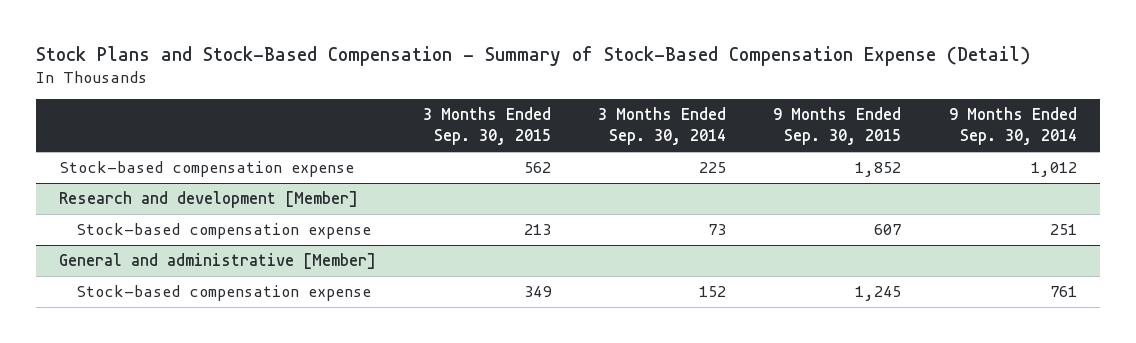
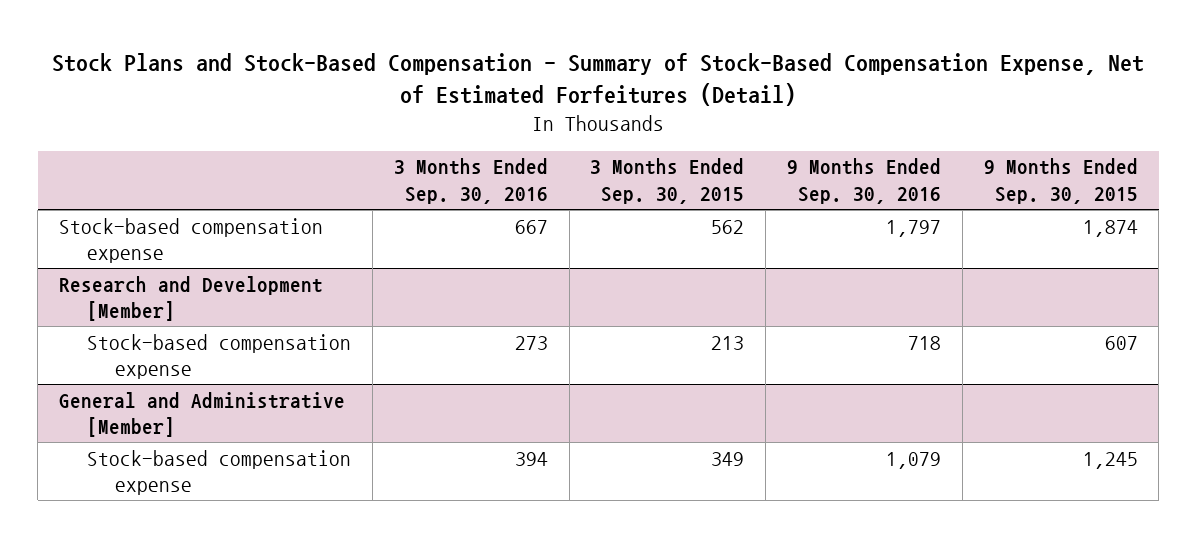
[35,45,1030,66] Stock Plans and Stock-Based Compensation - Summary of Stock-Based Compensation Expense (Detail) -> [52,52,1145,107] Stock Plans and Stock-Based Compensation - Summary of Stock-Based Compensation Expense, Net of Estimated Forfeitures (Detail)
[598,107,727,146] 3 Months Ended Sep. 30, 2014 -> none
[948,107,1077,146] 9 Months Ended Sep. 30, 2014 -> none
none -> [393,158,548,205] 3 Months Ended Sep. 30, 2016
none -> [786,158,941,205] 9 Months Ended Sep. 30, 2016
[855,162,902,178] 1,852 -> [1082,219,1138,237] 1,874
[59,191,359,209] Research and development [Member] -> [58,275,323,322] Research and Development [Member]
[59,253,377,270] General and administrative [Member] -> [58,391,345,438] General and Administrative [Member]

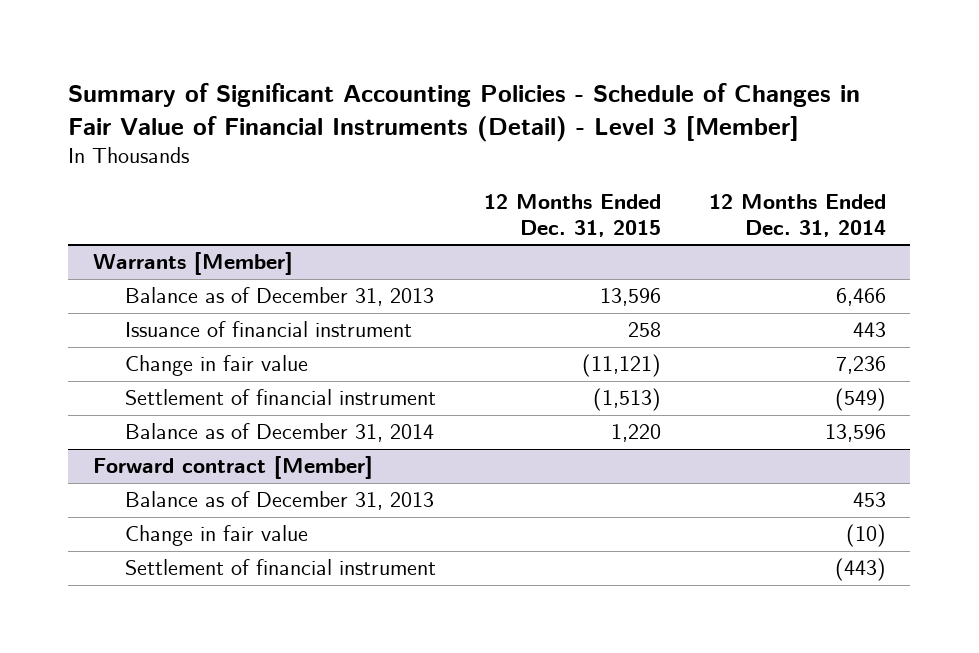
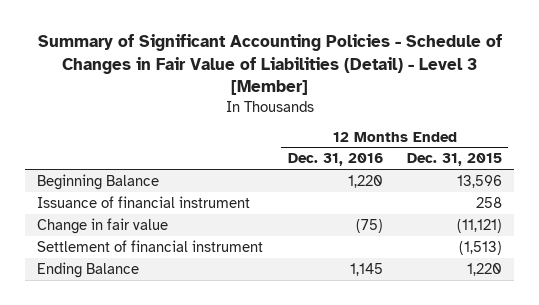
[68,82,861,142] Summary of Significant Accounting Policies - Schedule of Changes in Fair Value of Financial Instruments (Detail) - Level 3 [Member] -> [37,34,502,96] Summary of Significant Accounting Policies - Schedule of Changes in Fair Value of Liabilities (Detail) - Level 3 [Member]
[709,193,887,237] 12 Months Ended Dec. 31, 2014 -> none
none -> [287,153,383,167] Dec. 31, 2016
[92,252,293,276] Warrants [Member] -> none
[125,287,435,307] Balance as of December 31, 2013 -> [36,173,159,190] Beginning Balance
[92,456,373,480] Forward contract [Member] -> none
[125,491,435,511] Balance as of December 31, 2013 -> none
[125,525,309,547] Change in fair value -> none
[125,559,437,576] Settlement of financial instrument -> none
[125,423,435,443] Balance as of December 31, 2014 -> [36,261,139,278] Ending Balance

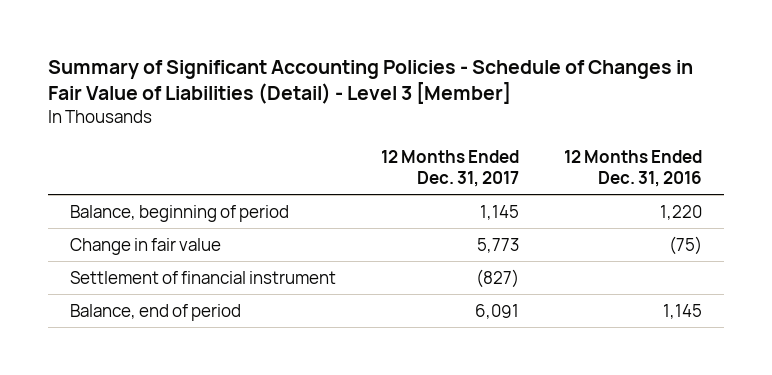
[407,153,503,167] Dec. 31, 2015 -> none
none -> [380,149,519,187] 12 Months Ended Dec. 31, 2017
[36,195,250,208] Issuance of financial instrument -> none
[36,173,159,190] Beginning Balance -> [70,204,290,222] Balance, beginning of period
[36,261,139,278] Ending Balance -> [70,303,242,321] Balance, end of period

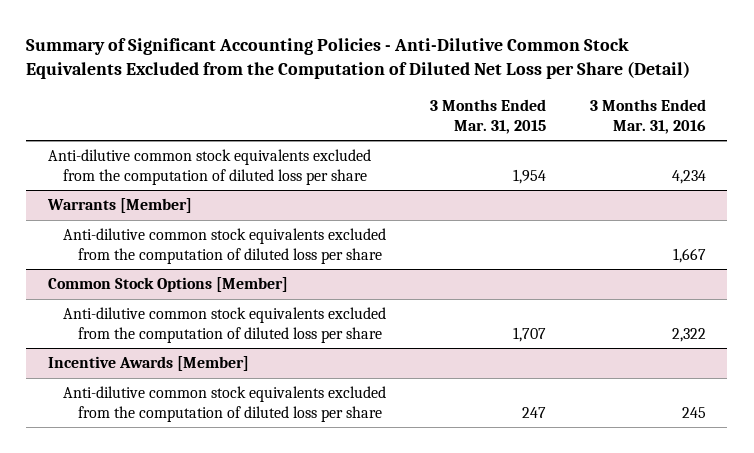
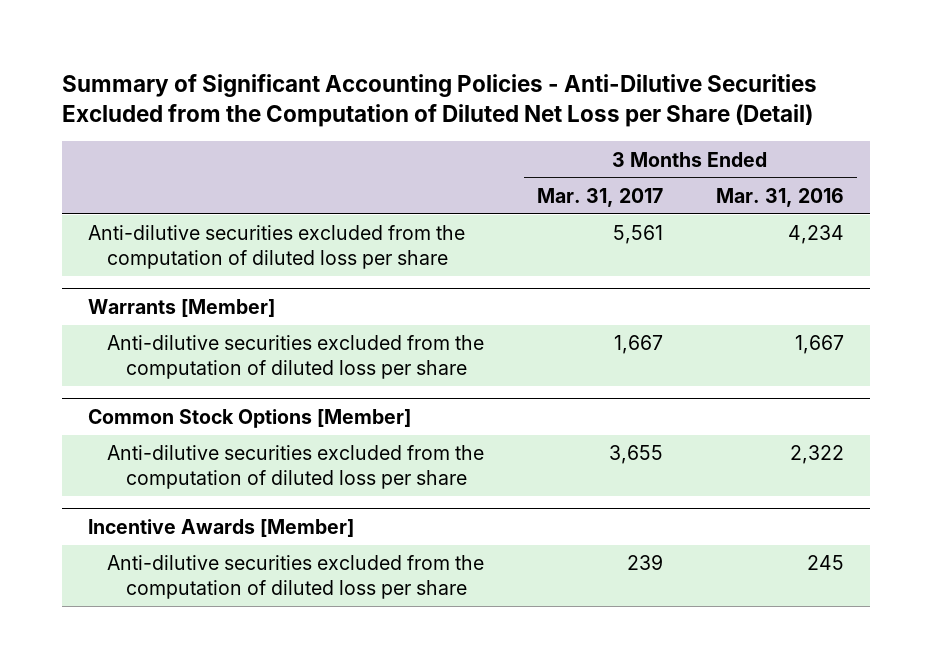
[26,37,691,80] Summary of Significant Accounting Policies - Anti-Dilutive Common Stock Equivalents Excluded from the Computation of Diluted Net Loss per Share (Detail) -> [61,73,817,128] Summary of Significant Accounting Policies - Anti-Dilutive Securities Excluded from the Computation of Diluted Net Loss per Share (Detail)
[429,99,546,134] 3 Months Ended Mar. 31, 2015 -> none
none -> [536,187,663,207] Mar. 31, 2017
[48,149,372,185] Anti-dilutive common stock equivalents excluded from the computation of diluted loss per share -> [87,225,465,270] Anti-dilutive securities excluded from the computation of diluted loss per share
[62,228,386,264] Anti-dilutive common stock equivalents excluded from the computation of diluted loss per share -> [107,335,485,380] Anti-dilutive securities excluded from the computation of diluted loss per share
[62,307,386,343] Anti-dilutive common stock equivalents excluded from the computation of diluted loss per share -> [107,445,485,490] Anti-dilutive securities excluded from the computation of diluted loss per share
[62,386,386,422] Anti-dilutive common stock equivalents excluded from the computation of diluted loss per share -> [107,555,485,600] Anti-dilutive securities excluded from the computation of diluted loss per share

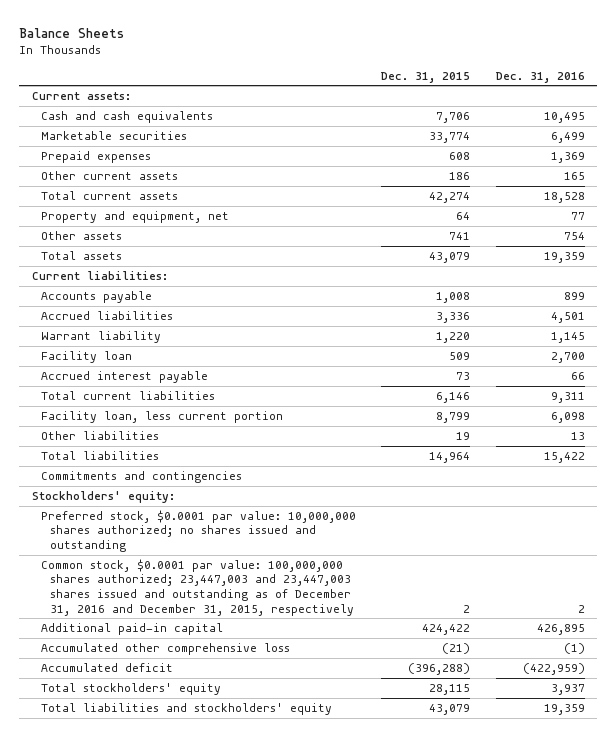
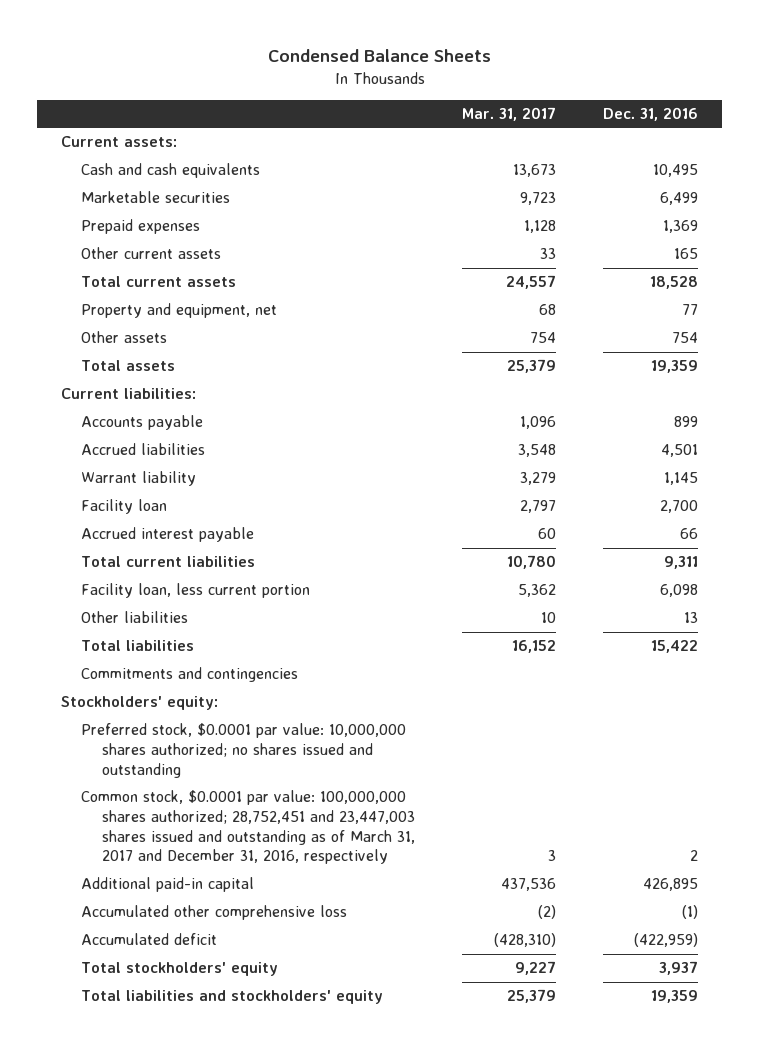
[19,27,125,38] Balance Sheets -> [267,49,491,63] Condensed Balance Sheets
[381,71,471,83] Dec. 31, 2015 -> none
none -> [461,106,556,121] Mar. 31, 2017
[40,558,355,616] Common stock, $0.0001 par value: 100,000,000 shares authorized; 23,447,003 and 23,447,003 shares issued and outstanding as of December 31, 2016 and December 31, 2015, respectively -> [81,790,415,865] Common stock, $0.0001 par value: 100,000,000 shares authorized; 28,752,451 and 23,447,003 shares issued and outstanding as of March 31, 2017 and December 31, 2016, respectively

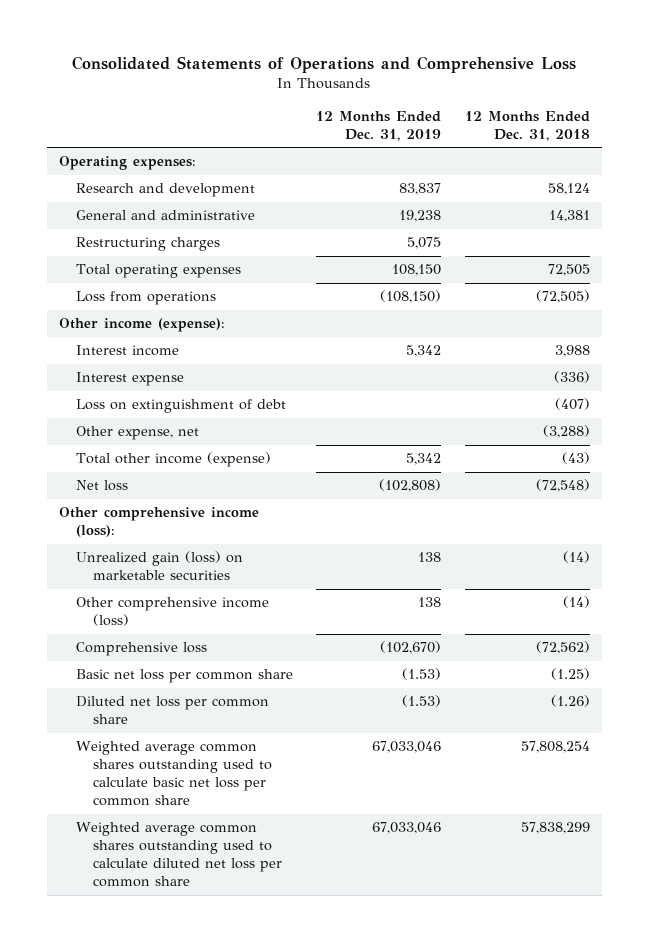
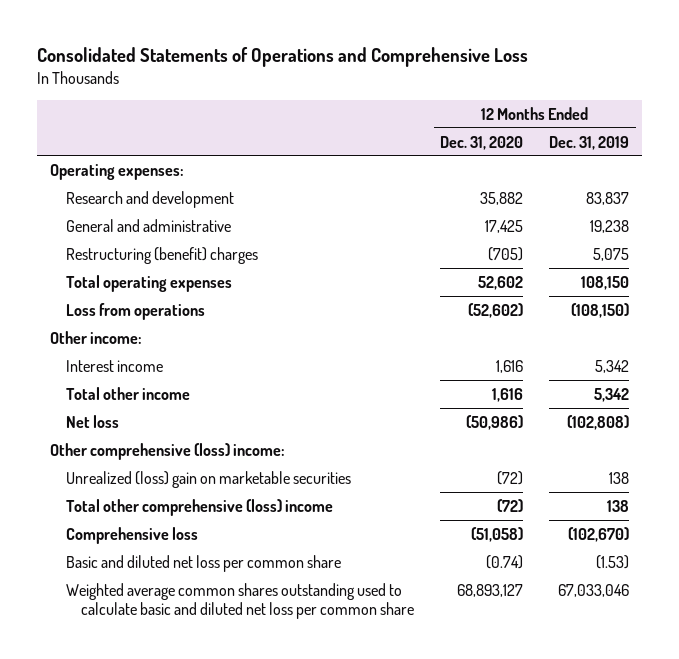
[464,111,590,141] 12 Months Ended Dec. 31, 2018 -> none
none -> [440,135,524,150] Dec. 31, 2020
[76,237,221,252] Restructuring charges -> [65,246,258,264] Restructuring (benefit) charges
[58,318,225,333] Other income (expense): -> [50,330,143,344] Other income:
[76,372,185,387] Interest expense -> none
[76,399,287,414] Loss on extinguishment of debt -> none
[76,426,200,441] Other expense, net -> none
[76,452,272,468] Total other income (expense) -> [65,386,190,400] Total other income
[58,507,259,538] Other comprehensive income (loss): -> [50,442,286,460] Other comprehensive (loss) income:
[76,551,244,581] Unrealized gain (loss) on marketable securities -> [65,470,351,488] Unrealized (loss) gain on marketable securities
[76,597,270,627] Other comprehensive income (loss) -> [65,498,333,516] Total other comprehensive (loss) income
[76,696,270,725] Diluted net loss per common share -> none
[76,741,273,807] Weighted average common shares outstanding used to calculate basic net loss per common share -> none
[76,669,294,684] Basic net loss per common share -> [65,554,341,572] Basic and diluted net loss per common share
[76,822,283,888] Weighted average common shares outstanding used to calculate diluted net loss per common share -> [65,582,414,619] Weighted average common shares outstanding used to calculate basic and diluted net loss per common share

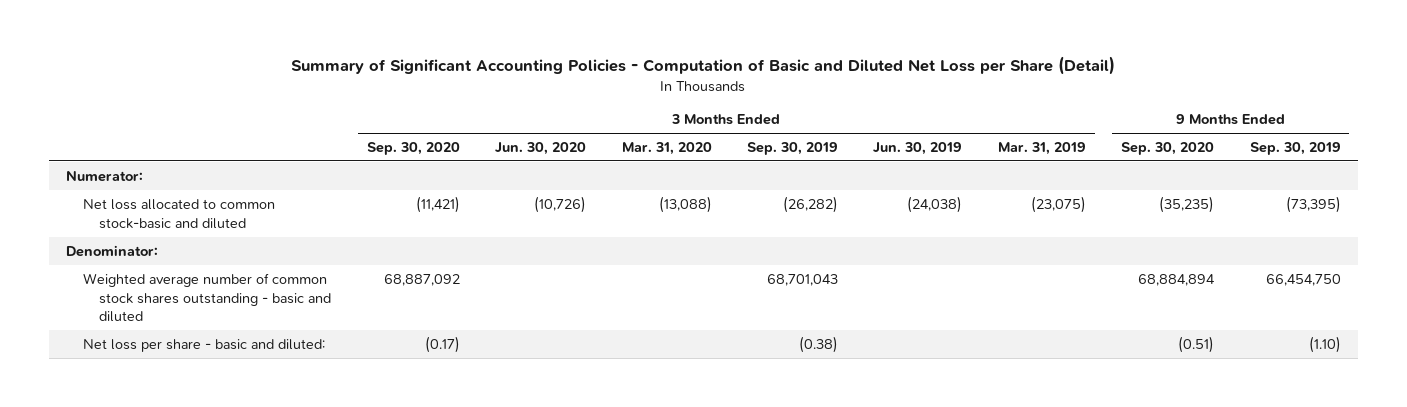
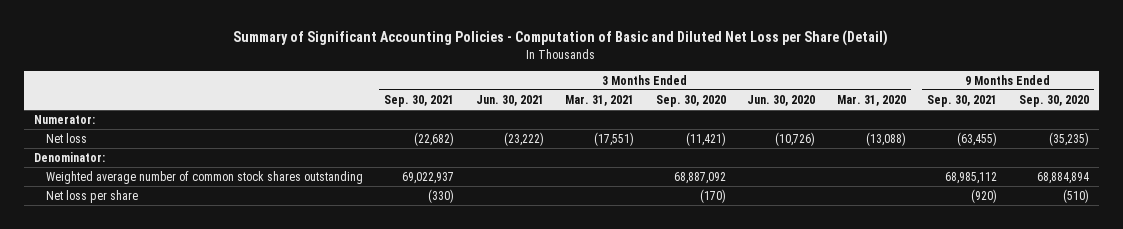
[747,141,839,155] Sep. 30, 2019 -> none
[873,141,963,155] Jun. 30, 2019 -> none
[997,141,1086,155] Mar. 31, 2019 -> none
[1249,141,1341,155] Sep. 30, 2019 -> none
none -> [384,94,455,107] Sep. 30, 2021
none -> [475,94,544,106] Jun. 30, 2021
none -> [565,94,635,106] Mar. 31, 2021
none -> [927,94,998,107] Sep. 30, 2021
[82,198,275,229] Net loss allocated to common stock-basic and diluted -> [45,132,87,143] Net loss
[82,272,332,323] Weighted average number of common stock shares outstanding - basic and diluted -> [45,170,363,184] Weighted average number of common stock shares outstanding
[82,338,325,352] Net loss per share - basic and diluted: -> [45,189,138,203] Net loss per share
[424,335,460,353] (0.17) -> [699,188,726,203] (170)
[1178,335,1215,353] (0.51) -> [1062,188,1089,203] (510)

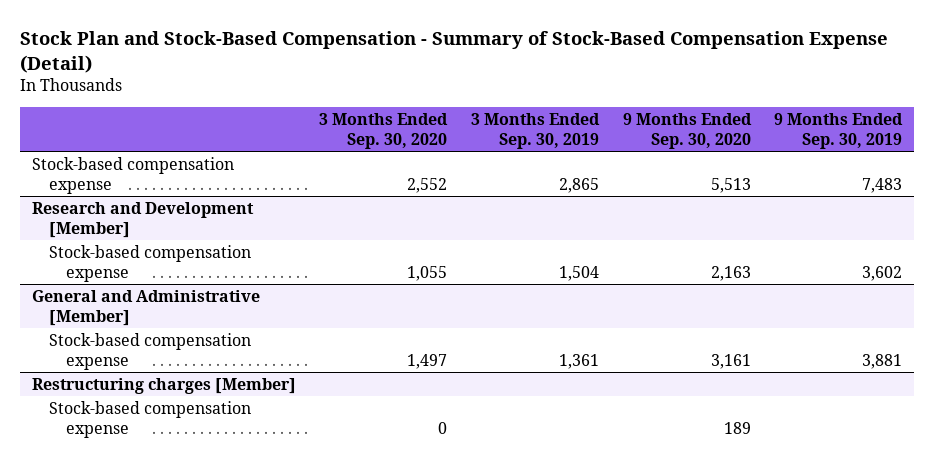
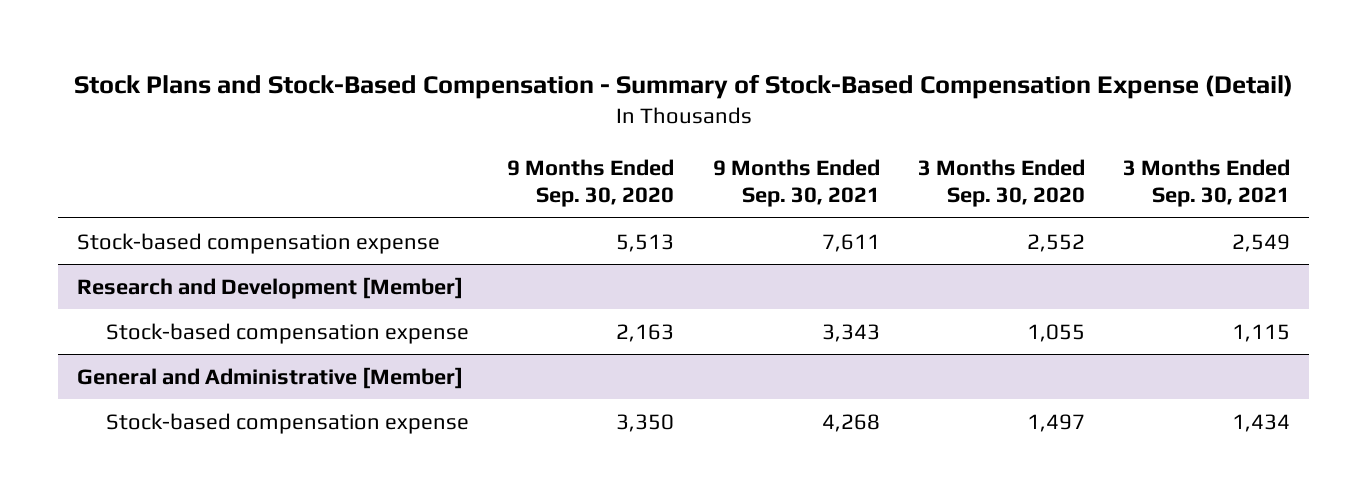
[19,30,888,73] Stock Plan and Stock-Based Compensation - Summary of Stock-Based Compensation Expense (Detail) -> [73,73,1293,99] Stock Plans and Stock-Based Compensation - Summary of Stock-Based Compensation Expense (Detail)
[470,112,600,149] 3 Months Ended Sep. 30, 2019 -> none
[774,112,904,149] 9 Months Ended Sep. 30, 2019 -> none
none -> [712,158,880,208] 9 Months Ended Sep. 30, 2021
none -> [1123,158,1291,208] 3 Months Ended Sep. 30, 2021
[31,377,296,394] Restructuring charges [Member] -> none
[48,400,251,438] Stock-based compensation expense -> none
[710,353,751,369] 3,161 -> [616,413,675,432] 3,350

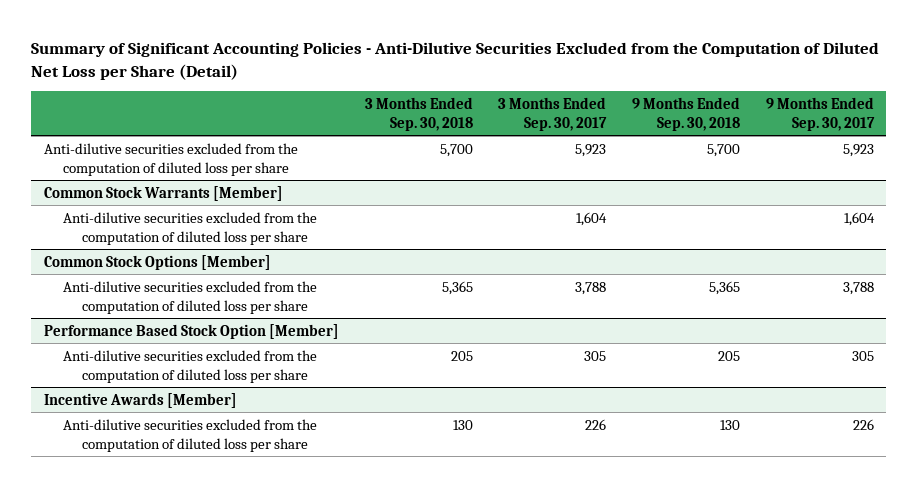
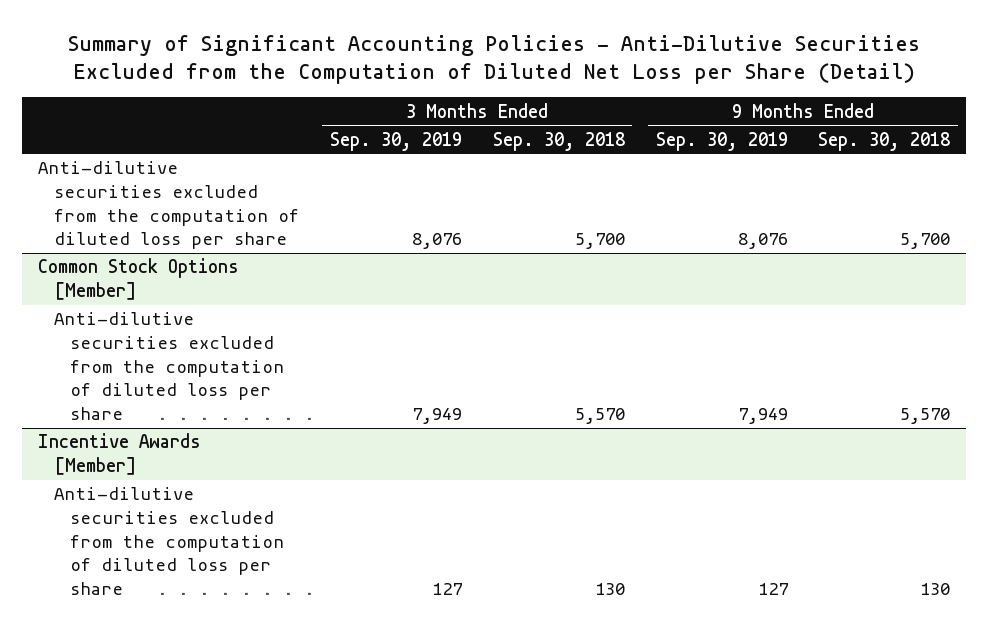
[498,96,608,131] 3 Months Ended Sep. 30, 2017 -> none
[765,96,875,131] 9 Months Ended Sep. 30, 2017 -> none
none -> [329,131,462,151] Sep. 30, 2019
none -> [655,131,788,151] Sep. 30, 2019
[43,185,283,201] Common Stock Warrants [Member] -> none
[63,211,318,245] Anti-dilutive securities excluded from the computation of diluted loss per share -> none
[43,323,339,339] Performance Based Stock Option [Member] -> none
[63,349,318,383] Anti-dilutive securities excluded from the computation of diluted loss per share -> none
[441,280,473,295] 5,365 -> [574,407,625,424] 5,570
[708,280,740,295] 5,365 -> [900,407,951,424] 5,570

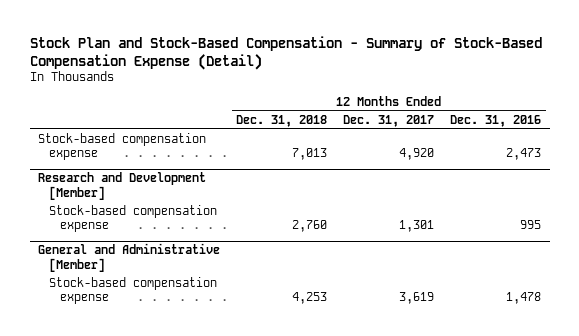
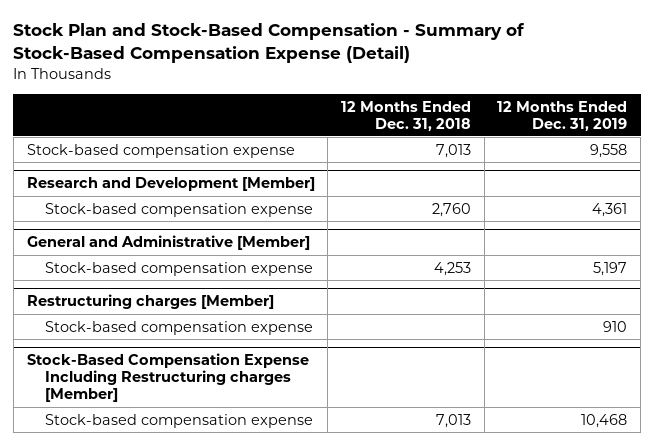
[343,114,435,127] Dec. 31, 2017 -> none
[450,114,542,127] Dec. 31, 2016 -> none
none -> [497,100,628,131] 12 Months Ended Dec. 31, 2019
none -> [26,294,274,310] Restructuring charges [Member]
none -> [45,320,314,335] Stock-based compensation expense
none -> [26,353,309,403] Stock-Based Compensation Expense Including Restructuring charges [Member]
none -> [45,413,314,428] Stock-based compensation expense

